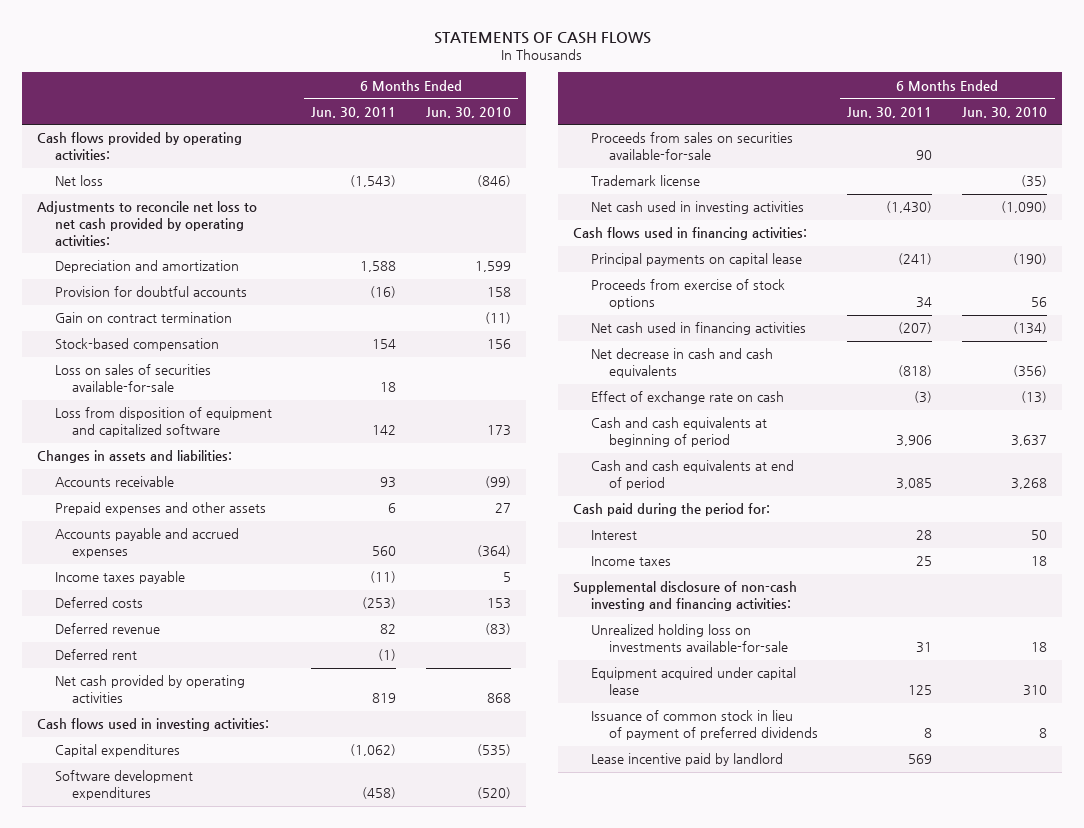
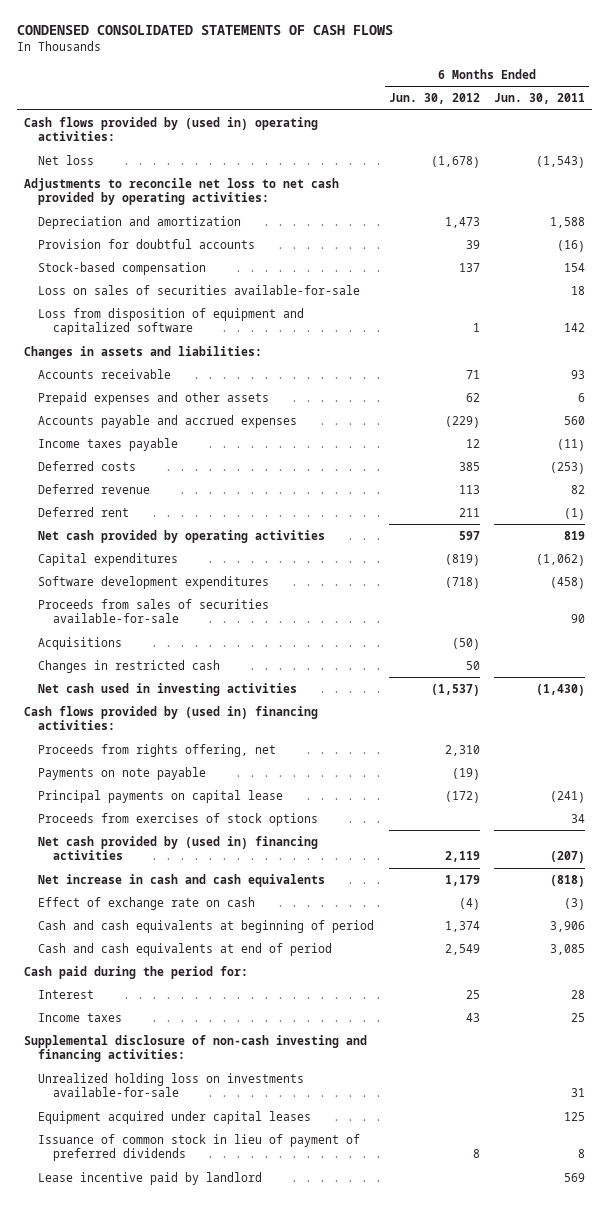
[434,31,652,44] STATEMENTS OF CASH FLOWS -> [17,25,394,36] CONDENSED CONSOLIDATED STATEMENTS OF CASH FLOWS
[425,106,511,118] Jun. 30, 2010 -> none
none -> [388,93,480,105] Jun. 30, 2012
[36,132,242,161] Cash flows provided by operating activities: -> [24,116,319,142] Cash flows provided by (used in) operating activities:
[54,312,232,324] Gain on contract termination -> none
[36,718,269,732] Cash flows used in investing activities: -> none
[590,175,700,187] Trademark license -> none
[590,132,793,161] Proceeds from sales on securities available-for-sale -> [38,598,270,624] Proceeds from sales of securities available-for-sale
none -> [38,636,123,650] Acquisitions
none -> [38,659,221,673] Changes in restricted cash
[573,227,808,241] Cash flows used in financing activities: -> [24,705,319,731] Cash flows provided by (used in) financing activities:
none -> [38,743,277,757] Proceeds from rights offering, net
none -> [38,766,207,780] Payments on note payable
[590,279,785,310] Proceeds from exercise of stock options -> [38,812,319,826] Proceeds from exercises of stock options
[590,322,806,336] Net cash used in financing activities -> [38,835,319,861] Net cash provided by (used in) financing activities
[590,348,773,379] Net decrease in cash and cash equivalents -> [38,873,326,887] Net increase in cash and cash equivalents
[590,667,796,696] Equipment acquired under capital lease -> [38,1110,312,1124] Equipment acquired under capital leases

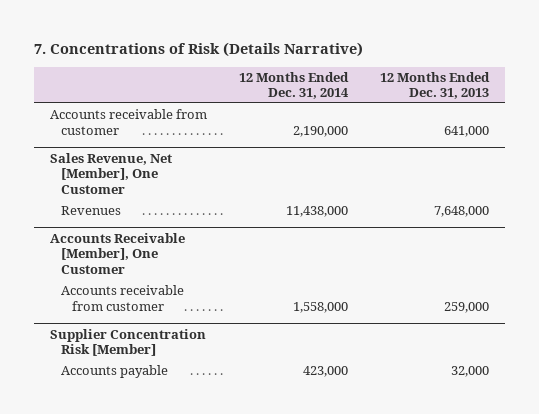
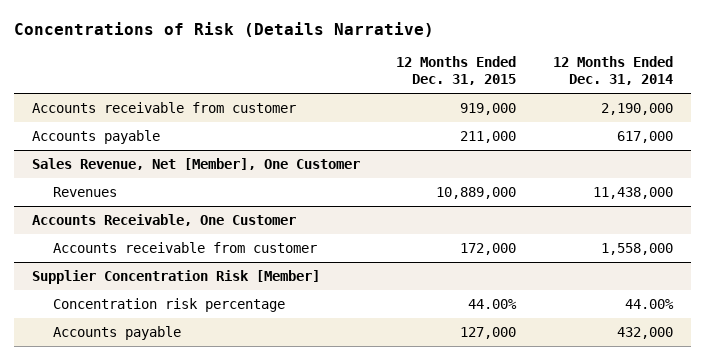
[34,42,364,58] 7. Concentrations of Risk (Details Narrative) -> [13,21,434,37] Concentrations of Risk (Details Narrative)
[380,71,491,100] 12 Months Ended Dec. 31, 2013 -> none
none -> [396,56,517,86] 12 Months Ended Dec. 31, 2015
none -> [31,129,160,144] Accounts payable
[50,232,186,275] Accounts Receivable [Member], One Customer -> [31,213,296,226] Accounts Receivable, One Customer
none -> [52,297,285,312] Concentration risk percentage
[303,365,349,377] 423,000 -> [616,326,673,339] 432,000

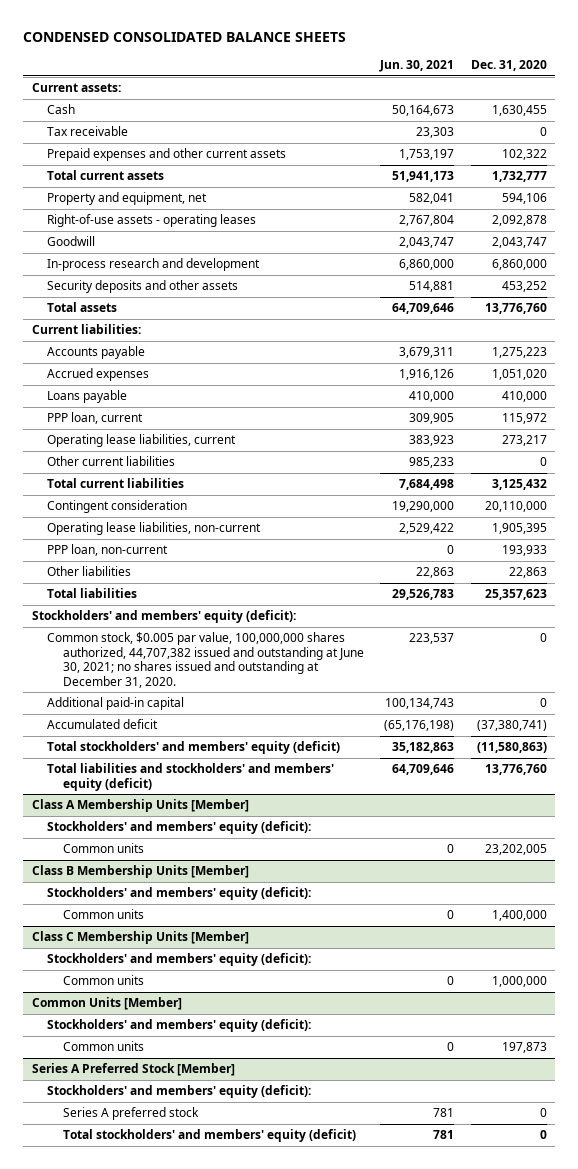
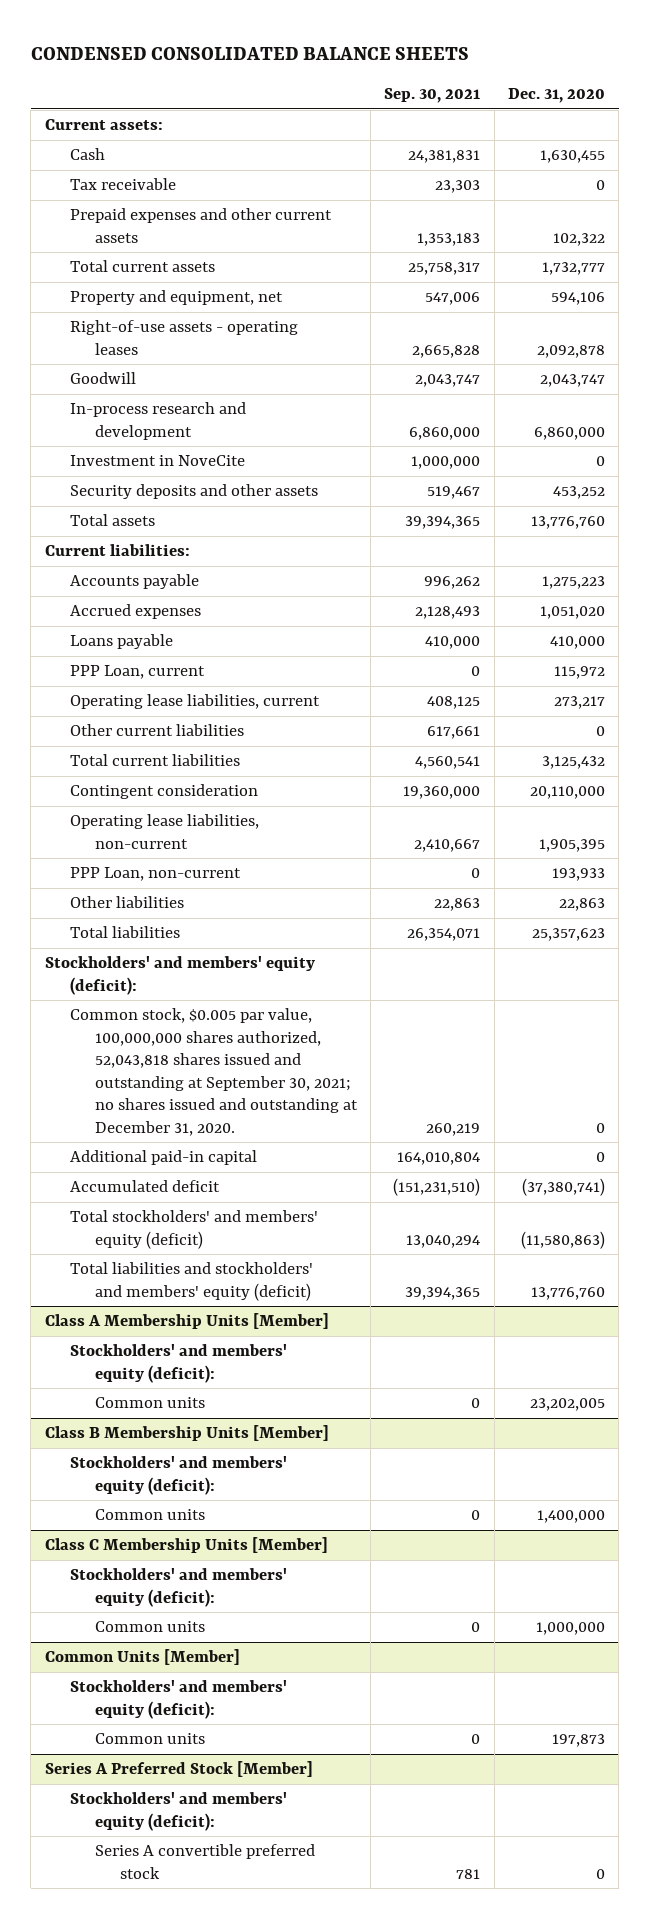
[379,60,455,73] Jun. 30, 2021 -> none
none -> [384,88,481,104] Sep. 30, 2021
none -> [69,455,245,467] Investment in NoveCite
[47,412,144,425] PPP loan, current -> [69,665,205,680] PPP Loan, current
[47,544,169,557] PPP loan, non-current -> [69,867,241,882] PPP Loan, non-current
[47,632,365,688] Common stock, $0.005 par value, 100,000,000 shares authorized, 44,707,382 issued and outstanding at June 30, 2021; no shares issued and outstanding at December 31, 2020. -> [69,1008,358,1136] Common stock, $0.005 par value, 100,000,000 shares authorized, 52,043,818 shares issued and outstanding at September 30, 2021; no shares issued and outstanding at December 31, 2020.
[63,1129,357,1143] Total stockholders' and members' equity (deficit) -> none
[63,1107,200,1121] Series A preferred stock -> [94,1844,315,1879] Series A convertible preferred stock

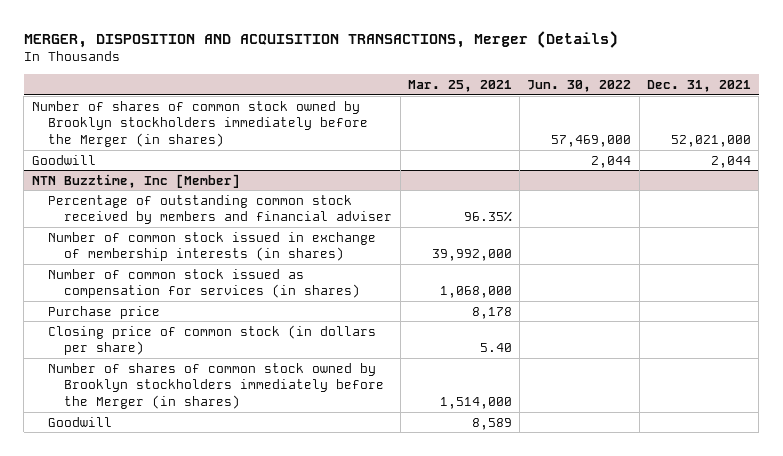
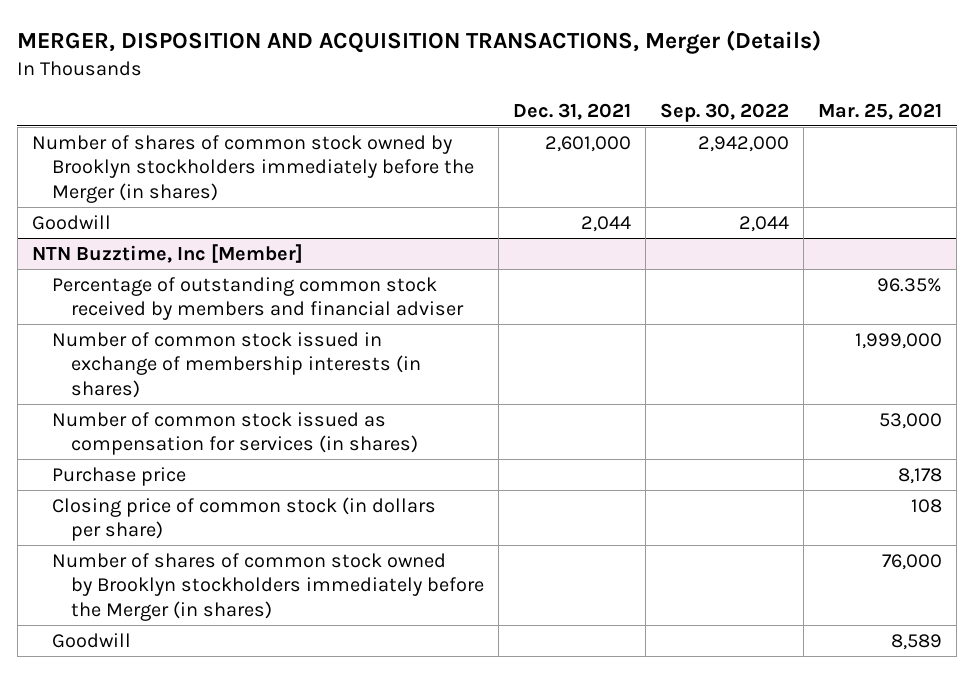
[527,80,632,93] Jun. 30, 2022 -> none
none -> [660,102,790,122] Sep. 30, 2022
[670,135,751,148] 52,021,000 -> [545,135,632,152] 2,601,000
[431,249,512,262] 39,992,000 -> [855,332,943,349] 1,999,000
[439,286,512,299] 1,068,000 -> [879,412,943,429] 53,000
[479,343,512,353] 5.40 -> [911,498,943,513] 108
[439,397,512,410] 1,514,000 -> [882,553,943,570] 76,000

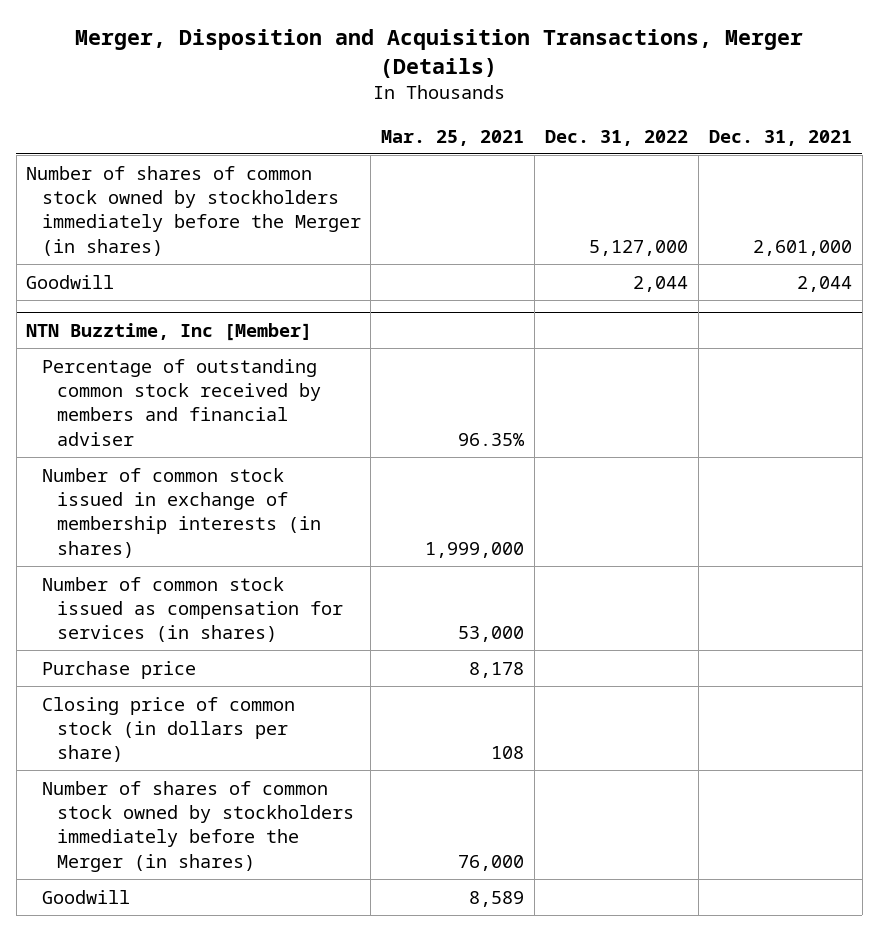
[17,30,822,55] MERGER, DISPOSITION AND ACQUISITION TRANSACTIONS, Merger (Details) -> [75,29,804,79] Merger, Disposition and Acquisition Transactions, Merger (Details)
[660,102,790,122] Sep. 30, 2022 -> none
none -> [545,129,689,146] Dec. 31, 2022
[32,134,474,203] Number of shares of common stock owned by Brooklyn stockholders immediately before the Merger (in shares) -> [26,165,361,256] Number of shares of common stock owned by stockholders immediately before the Merger (in shares)
[51,552,485,621] Number of shares of common stock owned by Brooklyn stockholders immediately before the Merger (in shares) -> [41,780,354,872] Number of shares of common stock owned by stockholders immediately before the Merger (in shares)

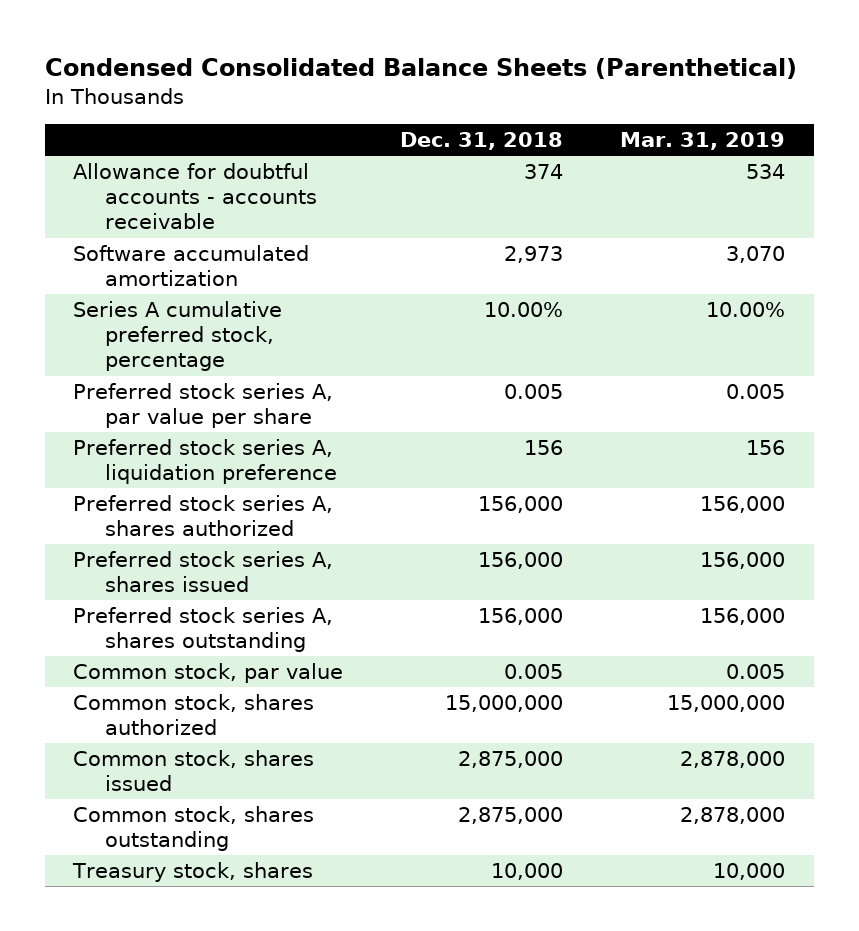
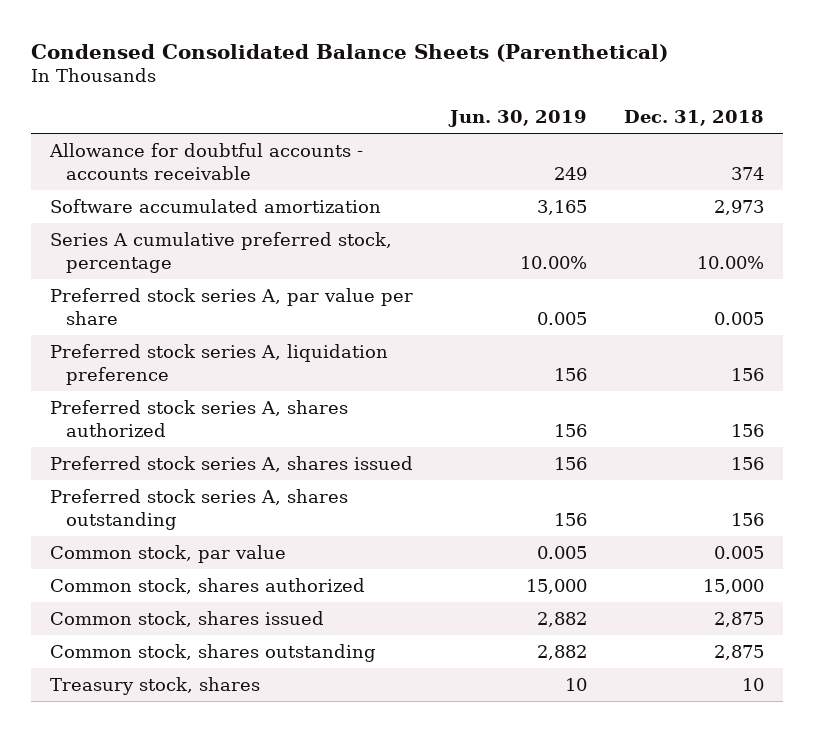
[620,132,786,151] Mar. 31, 2019 -> none
none -> [448,109,588,127] Jun. 30, 2019
[478,496,564,514] 156,000 -> [731,423,765,437] 156
[478,552,564,570] 156,000 -> [731,457,765,471] 156
[478,608,564,626] 156,000 -> [731,512,765,526] 156
[445,695,564,713] 15,000,000 -> [703,579,765,595] 15,000
[458,751,564,769] 2,875,000 -> [714,612,765,628] 2,875
[458,807,564,825] 2,875,000 -> [714,645,765,661] 2,875
[491,863,564,881] 10,000 -> [742,678,765,692] 10

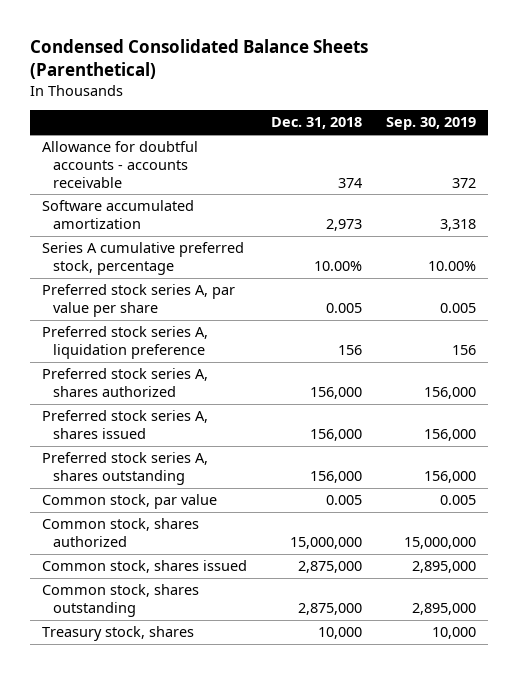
[448,109,588,127] Jun. 30, 2019 -> none
none -> [386,117,477,131] Sep. 30, 2019
[731,423,765,437] 156 -> [310,387,363,400] 156,000
[731,457,765,471] 156 -> [310,429,363,442] 156,000
[731,512,765,526] 156 -> [310,471,363,484] 156,000
[703,579,765,595] 15,000 -> [290,537,363,550] 15,000,000
[714,612,765,628] 2,875 -> [298,561,363,574] 2,875,000
[714,645,765,661] 2,875 -> [298,603,363,616] 2,875,000
[742,678,765,692] 10 -> [318,627,363,640] 10,000

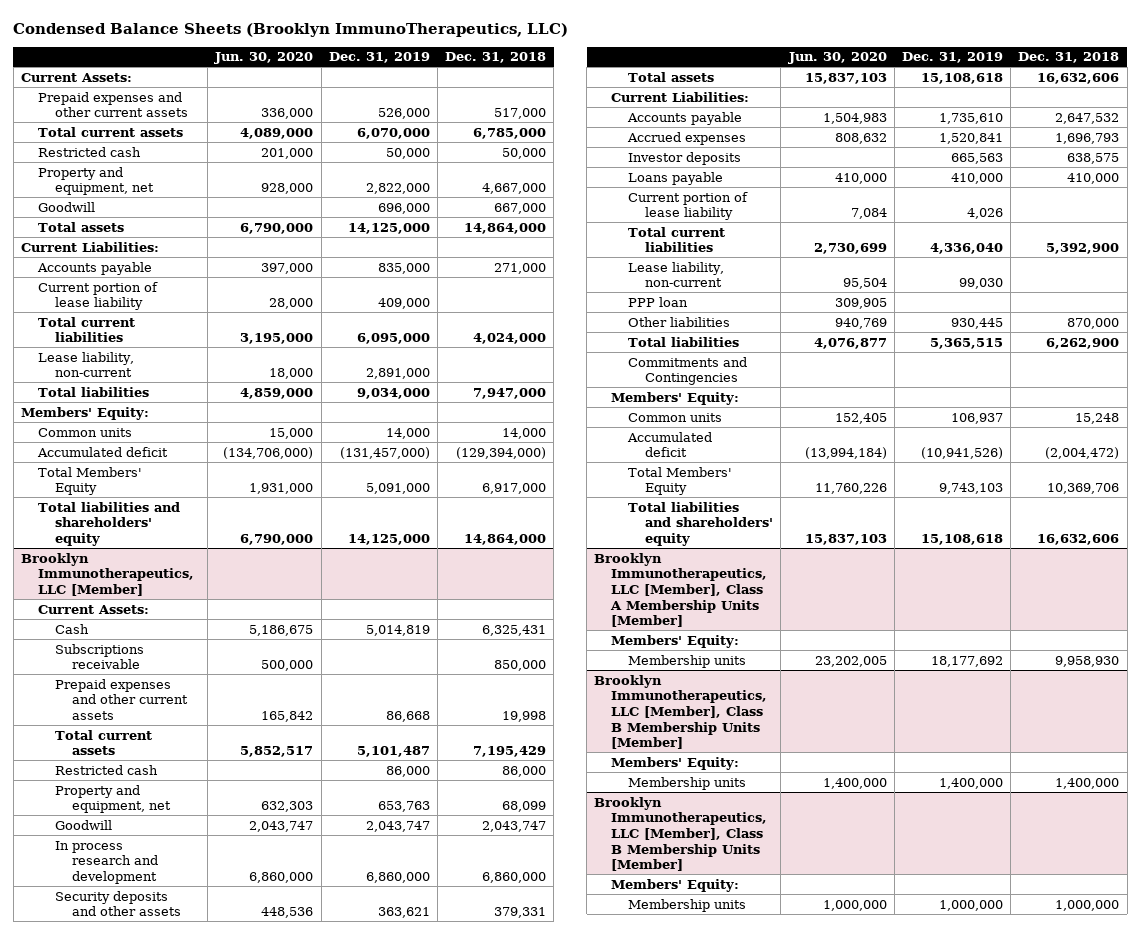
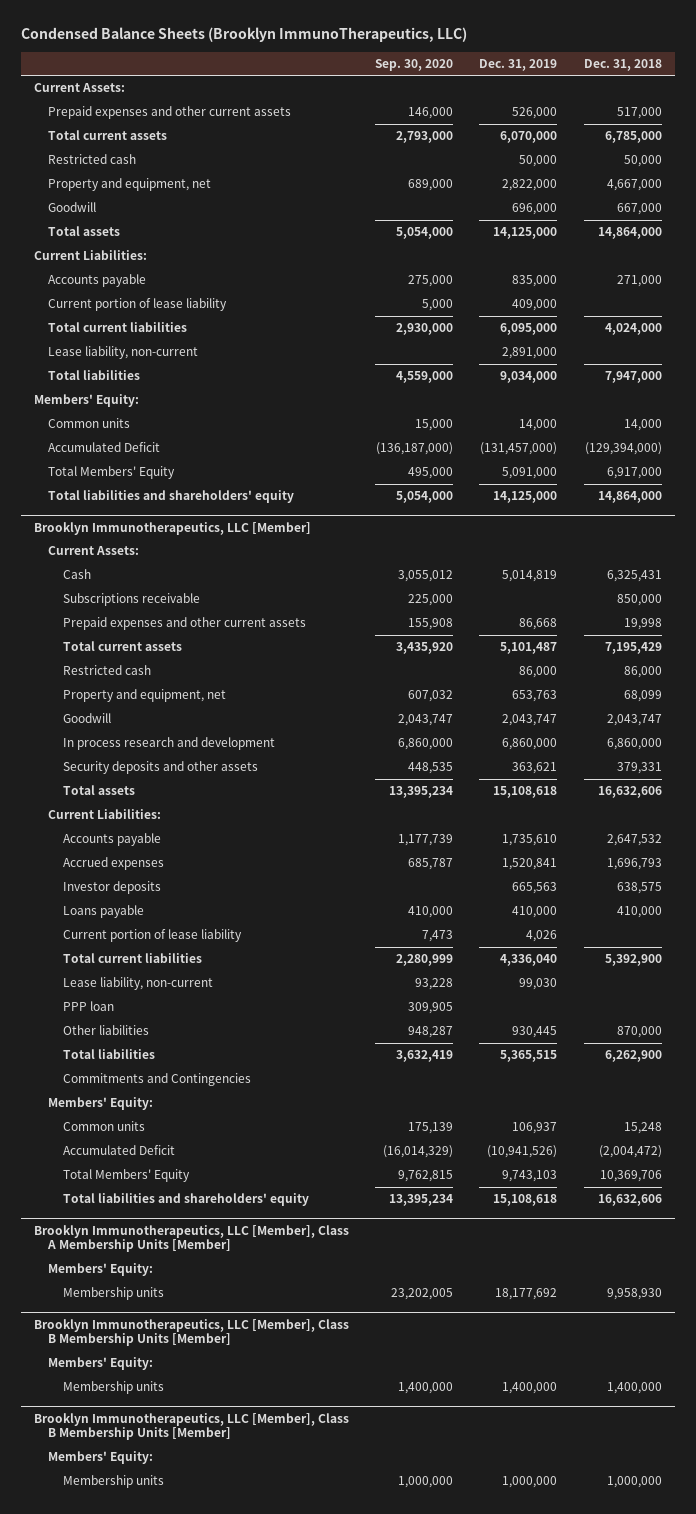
[214,52,314,65] Jun. 30, 2020 -> none
none -> [375,58,454,71] Sep. 30, 2020
[36,446,168,457] Accumulated deficit -> [48,442,161,453] Accumulated Deficit
[627,431,713,458] Accumulated deficit -> [63,1145,176,1156] Accumulated Deficit

